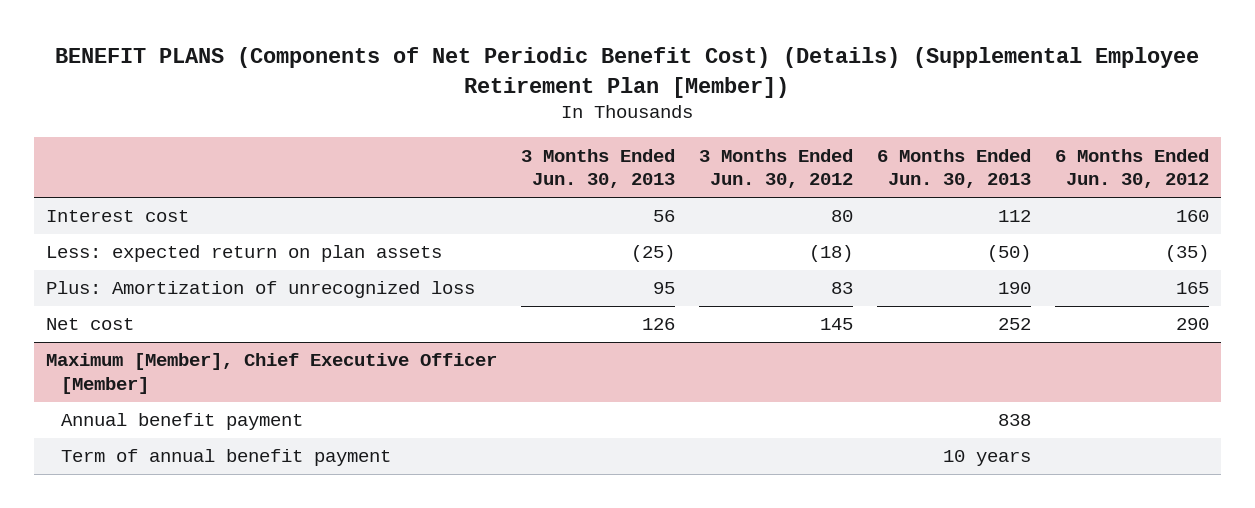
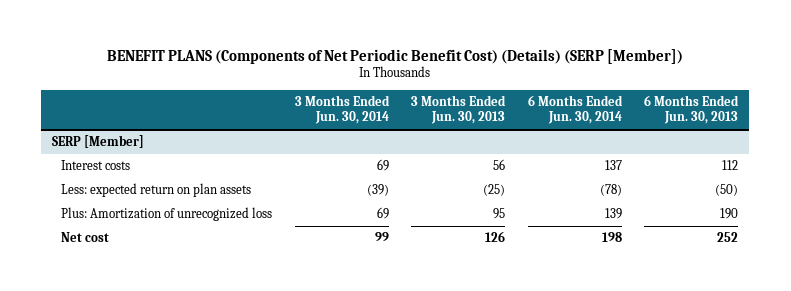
[55,47,1200,98] BENEFIT PLANS (Components of Net Periodic Benefit Cost) (Details) (Supplemental Employee Retirement Plan [Member]) -> [107,48,684,64] BENEFIT PLANS (Components of Net Periodic Benefit Cost) (Details) (SERP [Member])
[698,148,853,189] 3 Months Ended Jun. 30, 2012 -> none
[1054,148,1209,189] 6 Months Ended Jun. 30, 2012 -> none
none -> [294,95,390,125] 3 Months Ended Jun. 30, 2014
none -> [527,95,623,125] 6 Months Ended Jun. 30, 2014
none -> [52,135,145,149] SERP [Member]
[46,210,190,223] Interest cost -> [61,160,131,171] Interest costs
[46,353,498,394] Maximum [Member], Chief Executive Officer [Member] -> none
[60,413,303,431] Annual benefit payment -> none
[60,449,391,467] Term of annual benefit payment -> none

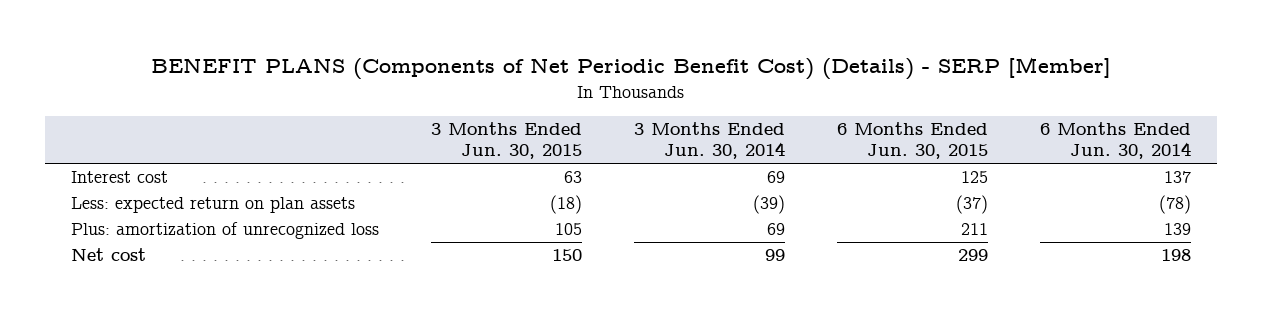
[107,48,684,64] BENEFIT PLANS (Components of Net Periodic Benefit Cost) (Details) (SERP [Member]) -> [151,57,1112,81] BENEFIT PLANS (Components of Net Periodic Benefit Cost) (Details) - SERP [Member]
[411,95,507,125] 3 Months Ended Jun. 30, 2013 -> none
[644,95,740,125] 6 Months Ended Jun. 30, 2013 -> none
none -> [431,121,583,160] 3 Months Ended Jun. 30, 2015
none -> [837,121,989,160] 6 Months Ended Jun. 30, 2015
[52,135,145,149] SERP [Member] -> none
[61,160,131,171] Interest costs -> [71,171,169,184] Interest cost
[61,207,273,222] Plus: Amortization of unrecognized loss -> [71,222,380,240] Plus: amortization of unrecognized loss

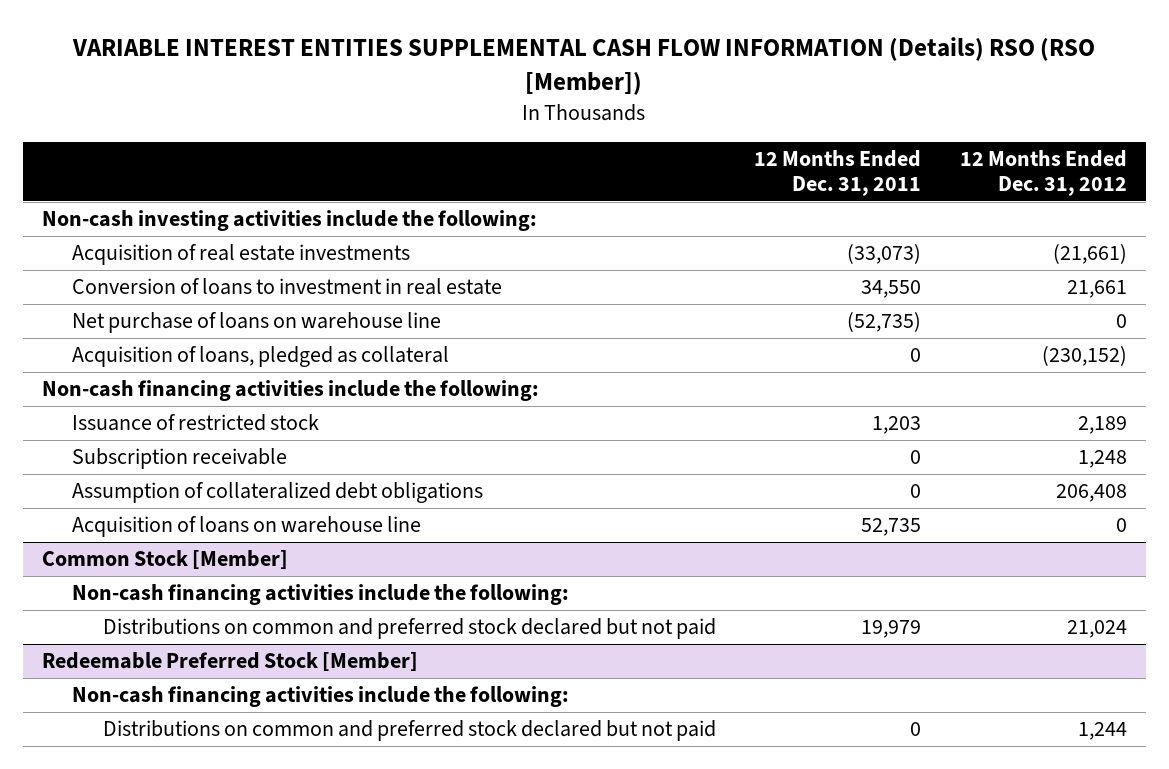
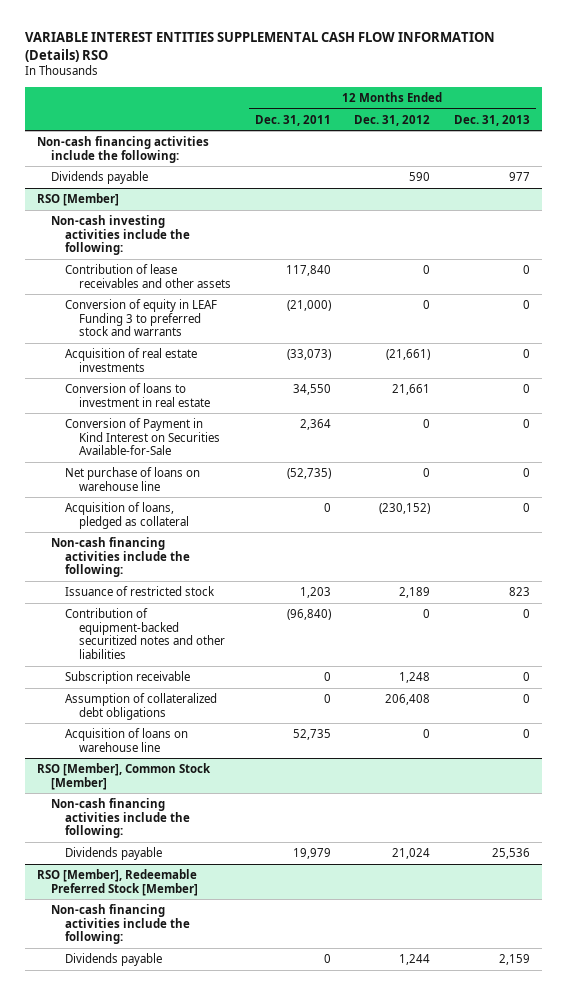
[72,37,1096,96] VARIABLE INTEREST ENTITIES SUPPLEMENTAL CASH FLOW INFORMATION (Details) RSO (RSO [Member]) -> [24,32,495,63] VARIABLE INTEREST ENTITIES SUPPLEMENTAL CASH FLOW INFORMATION (Details) RSO
none -> [454,114,531,126] Dec. 31, 2013
none -> [36,135,209,163] Non-cash financing activities include the following:
none -> [50,170,148,184] Dividends payable
none -> [36,192,119,206] RSO [Member]
none -> [64,263,231,288] Contribution of lease receivables and other assets
none -> [64,298,217,337] Conversion of equity in LEAF Funding 3 to preferred stock and warrants
none -> [64,417,220,456] Conversion of Payment in Kind Interest on Securities Available-for-Sale
none -> [64,607,225,659] Contribution of equipment-backed securitized notes and other liabilities
[41,549,288,569] Common Stock [Member] -> [36,762,211,790] RSO [Member], Common Stock [Member]
[102,617,716,639] Distributions on common and preferred stock declared but not paid -> [64,846,162,860] Dividends payable
[41,651,418,671] Redeemable Preferred Stock [Member] -> [36,868,198,896] RSO [Member], Redeemable Preferred Stock [Member]
[102,719,716,741] Distributions on common and preferred stock declared but not paid -> [64,952,162,966] Dividends payable

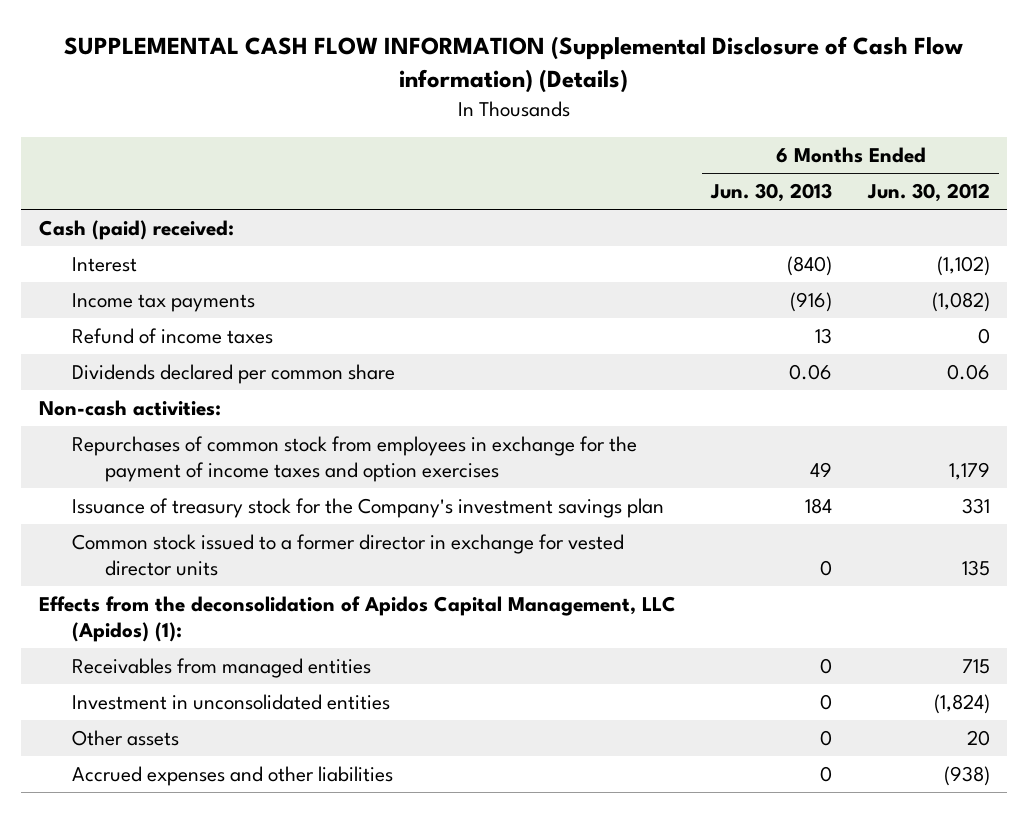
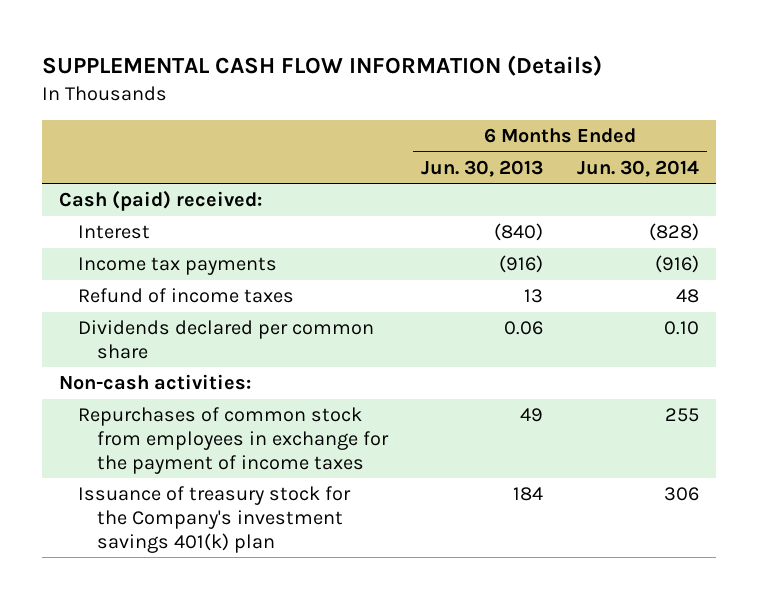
[64,36,964,94] SUPPLEMENTAL CASH FLOW INFORMATION (Supplemental Disclosure of Cash Flow information) (Details) -> [42,55,603,77] SUPPLEMENTAL CASH FLOW INFORMATION (Details)
[866,183,990,203] Jun. 30, 2012 -> none
none -> [576,159,699,177] Jun. 30, 2014
[71,534,624,577] Common stock issued to a former director in exchange for vested director units -> none
[38,596,676,643] Effects from the deconsolidation of Apidos Capital Management, LLC (Apidos) (1): -> none
[71,658,371,679] Receivables from managed entities -> none
[71,694,390,711] Investment in unconsolidated entities -> none
[71,730,179,747] Other assets -> none
[71,766,393,787] Accrued expenses and other liabilities -> none
[71,436,637,483] Repurchases of common stock from employees in exchange for the payment of income taxes and option exercises -> [77,407,389,474] Repurchases of common stock from employees in exchange for the payment of income taxes
[71,498,664,519] Issuance of treasury stock for the Company's investment savings plan -> [77,486,351,553] Issuance of treasury stock for the Company's investment savings 401(k) plan

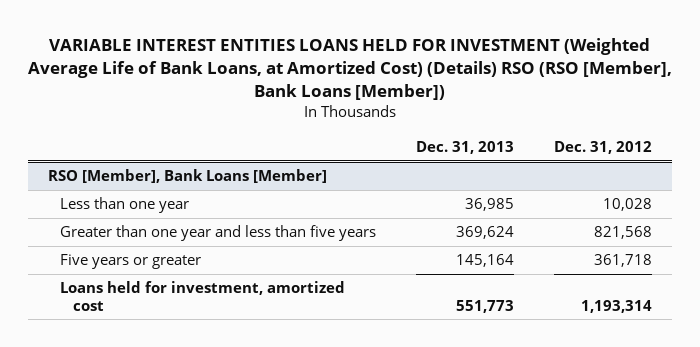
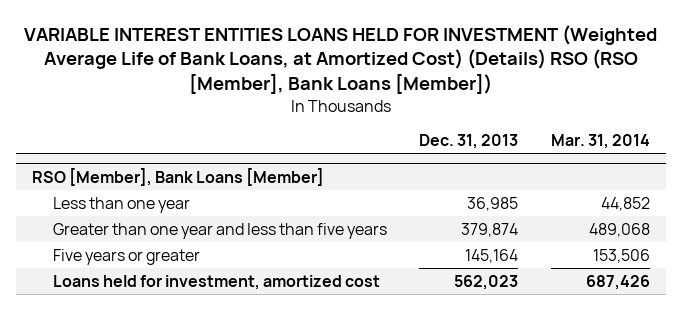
[554,140,653,154] Dec. 31, 2012 -> none
none -> [550,134,650,150] Mar. 31, 2014
[456,226,515,240] 369,624 -> [461,222,519,237] 379,874
[456,299,515,313] 551,773 -> [454,274,519,290] 562,023

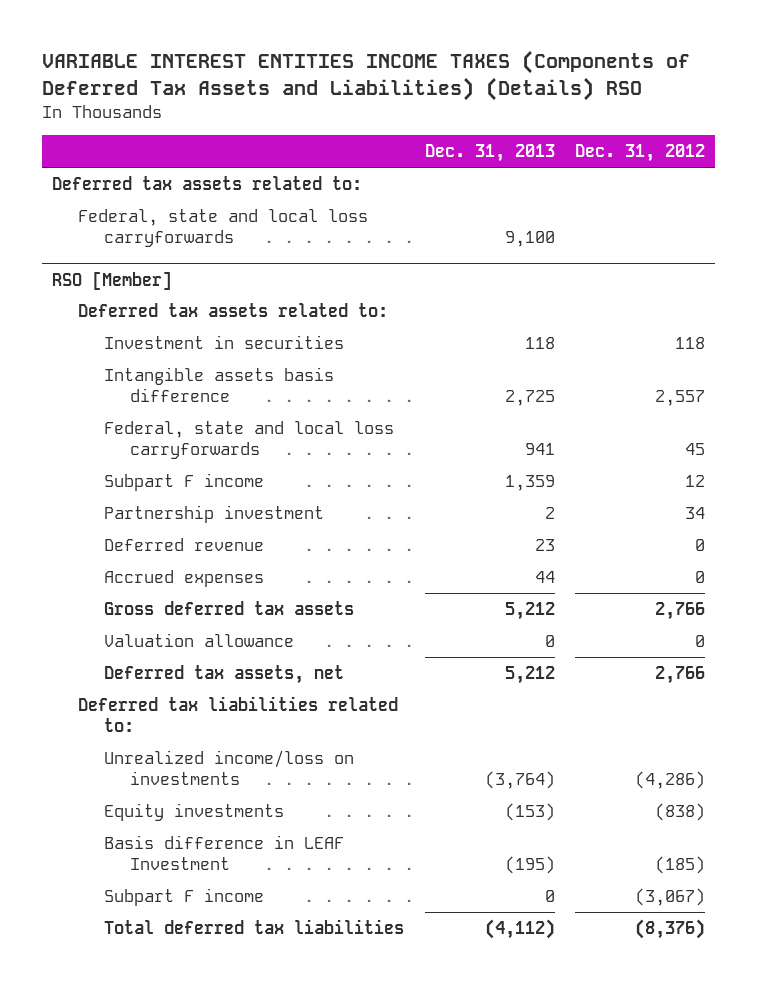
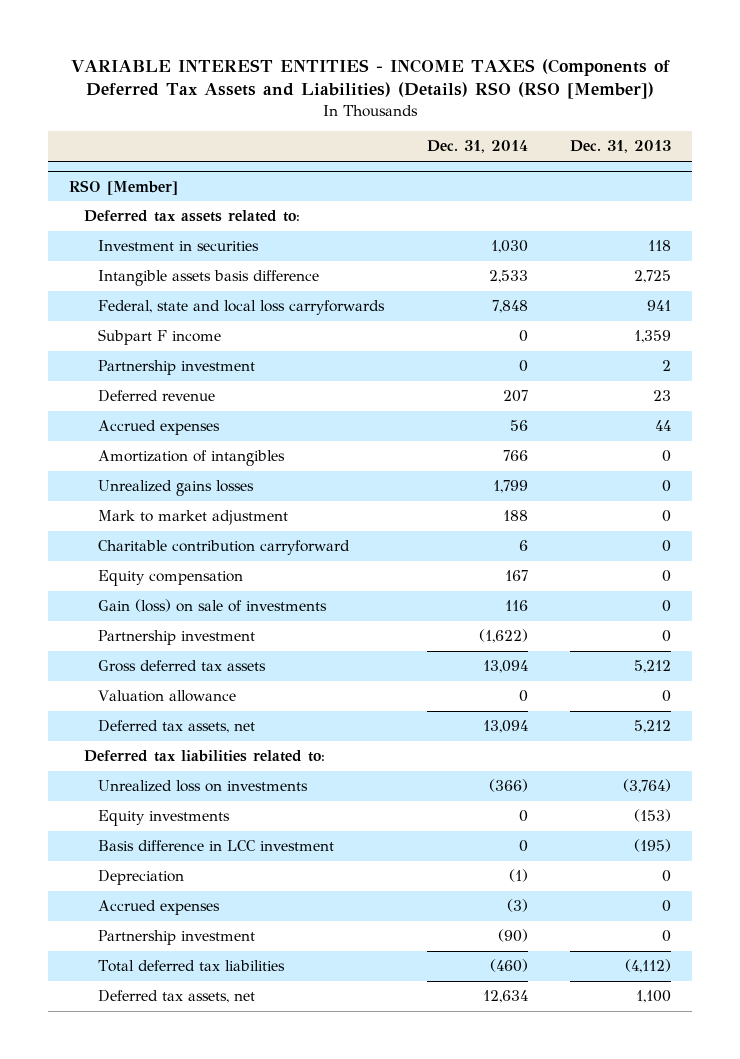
[41,50,690,102] VARIABLE INTEREST ENTITIES INCOME TAXES (Components of Deferred Tax Assets and Liabilities) (Details) RSO -> [71,58,671,100] VARIABLE INTEREST ENTITIES - INCOME TAXES (Components of Deferred Tax Assets and Liabilities) (Details) RSO (RSO [Member])
[575,144,706,163] Dec. 31, 2012 -> none
none -> [426,140,528,154] Dec. 31, 2014
[52,175,363,190] Deferred tax assets related to: -> none
[78,208,369,248] Federal, state and local loss carryforwards -> none
none -> [98,450,286,467] Amortization of intangibles
none -> [98,480,255,497] Unrealized gains losses
none -> [98,510,289,526] Mark to market adjustment
none -> [98,540,351,556] Charitable contribution carryforward
none -> [98,570,244,587] Equity compensation
none -> [98,599,328,613] Gain (loss) on sale of investments
none -> [98,630,256,646] Partnership investment
[104,749,355,786] Unrealized income/loss on investments -> [98,780,309,793] Unrealized loss on investments
[104,887,265,906] Subpart F income -> none
[104,834,345,871] Basis difference in LEAF Investment -> [98,840,335,852] Basis difference in LCC investment
none -> [98,870,185,886] Depreciation
none -> [98,900,221,916] Accrued expenses
none -> [98,930,256,946] Partnership investment
none -> [98,990,256,1004] Deferred tax assets, net

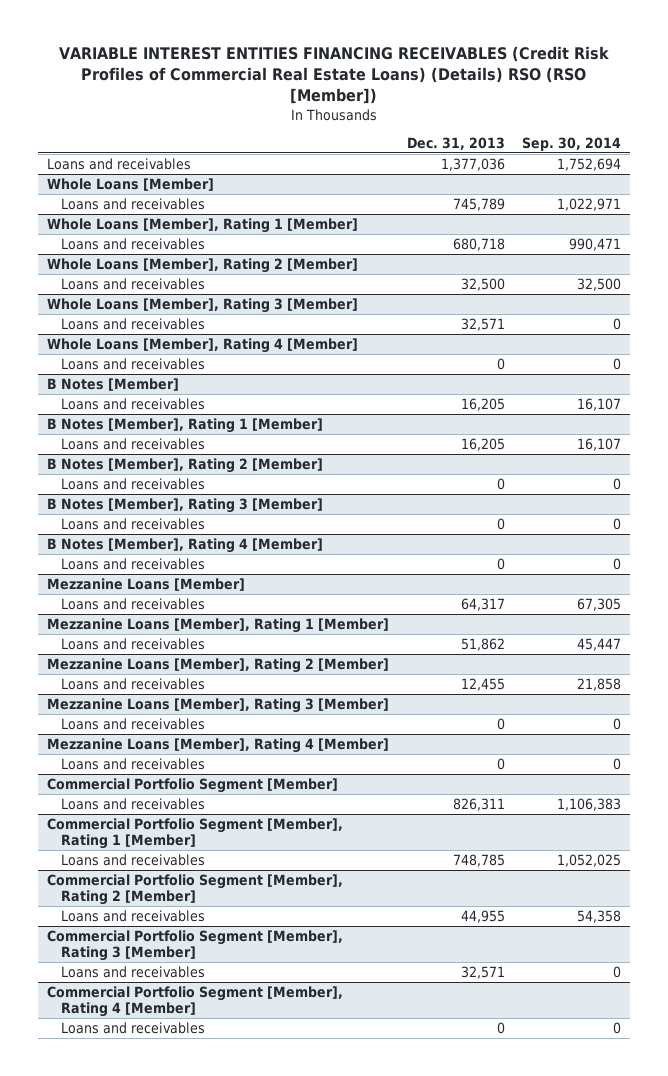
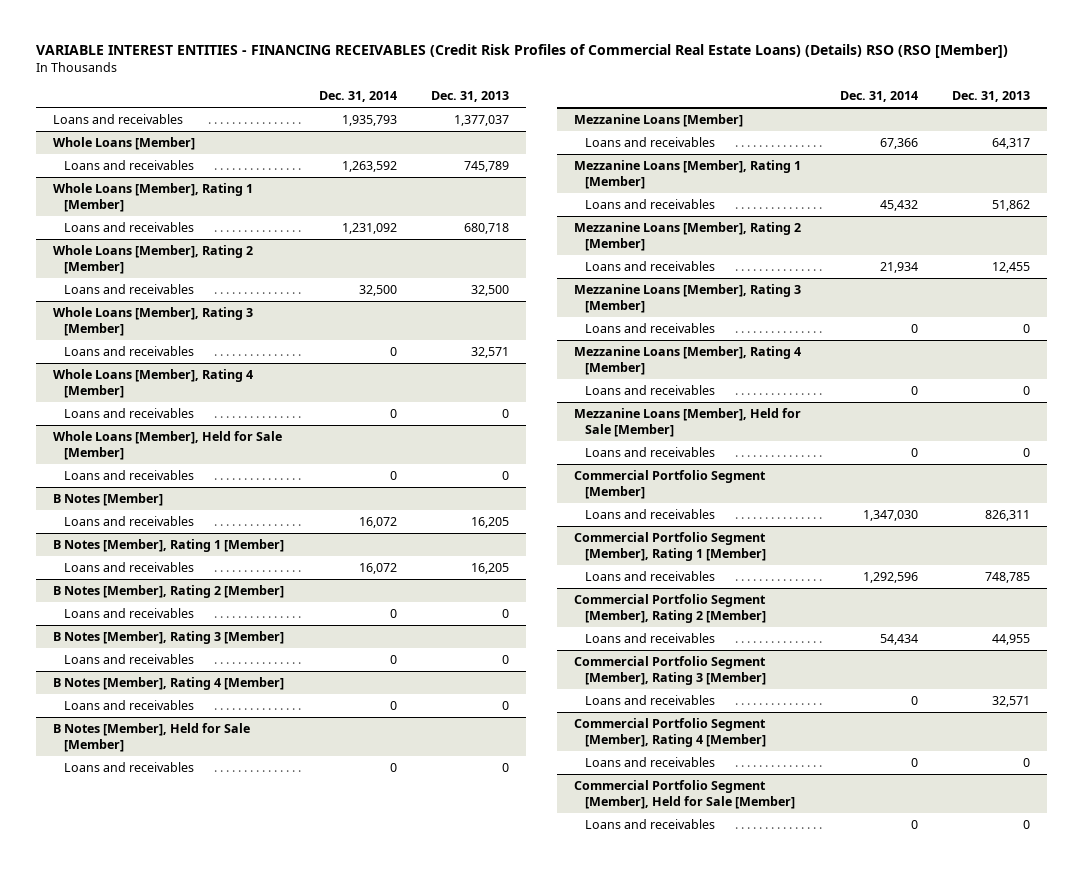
[59,46,610,105] VARIABLE INTEREST ENTITIES FINANCING RECEIVABLES (Credit Risk Profiles of Commercial Real Estate Loans) (Details) RSO (RSO [Member]) -> [35,44,1008,59] VARIABLE INTEREST ENTITIES - FINANCING RECEIVABLES (Credit Risk Profiles of Commercial Real Estate Loans) (Details) RSO (RSO [Member])
[521,137,621,152] Sep. 30, 2014 -> none
none -> [318,91,397,103] Dec. 31, 2014
[440,157,505,171] 1,377,036 -> [453,115,509,127] 1,377,037
none -> [53,431,283,461] Whole Loans [Member], Held for Sale [Member]
none -> [63,470,194,481] Loans and receivables
none -> [53,723,251,753] B Notes [Member], Held for Sale [Member]
none -> [63,762,194,773] Loans and receivables
none -> [574,408,802,438] Mezzanine Loans [Member], Held for Sale [Member]
none -> [584,447,715,458] Loans and receivables
none -> [574,780,795,810] Commercial Portfolio Segment [Member], Held for Sale [Member]
none -> [584,819,715,830] Loans and receivables

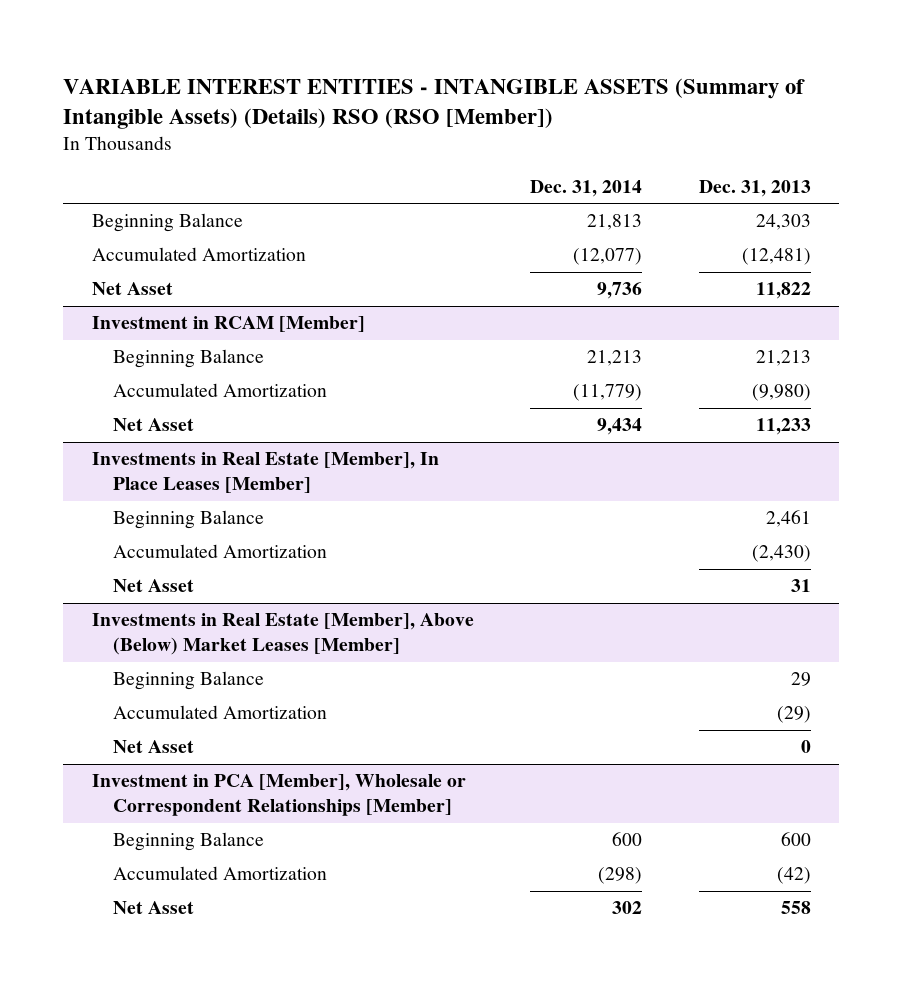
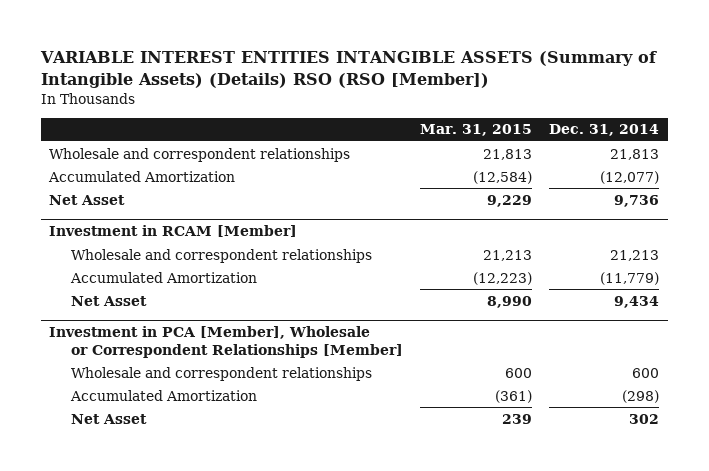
[63,77,806,129] VARIABLE INTEREST ENTITIES - INTANGIBLE ASSETS (Summary of Intangible Assets) (Details) RSO (RSO [Member]) -> [39,50,657,88] VARIABLE INTEREST ENTITIES INTANGIBLE ASSETS (Summary of Intangible Assets) (Details) RSO (RSO [Member])
[698,179,811,197] Dec. 31, 2013 -> none
none -> [420,124,533,137] Mar. 31, 2015
[91,213,243,233] Beginning Balance -> [49,147,351,162] Wholesale and correspondent relationships
[113,349,265,369] Beginning Balance -> [71,248,373,263] Wholesale and correspondent relationships
[91,452,439,494] Investments in Real Estate [Member], In Place Leases [Member] -> none
[113,510,265,530] Beginning Balance -> none
[113,544,328,559] Accumulated Amortization -> none
[113,579,195,593] Net Asset -> none
[91,613,474,656] Investments in Real Estate [Member], Above (Below) Market Leases [Member] -> none
[113,671,265,691] Beginning Balance -> none
[113,705,328,720] Accumulated Amortization -> none
[113,740,195,754] Net Asset -> none
[113,832,265,852] Beginning Balance -> [71,366,373,381] Wholesale and correspondent relationships

